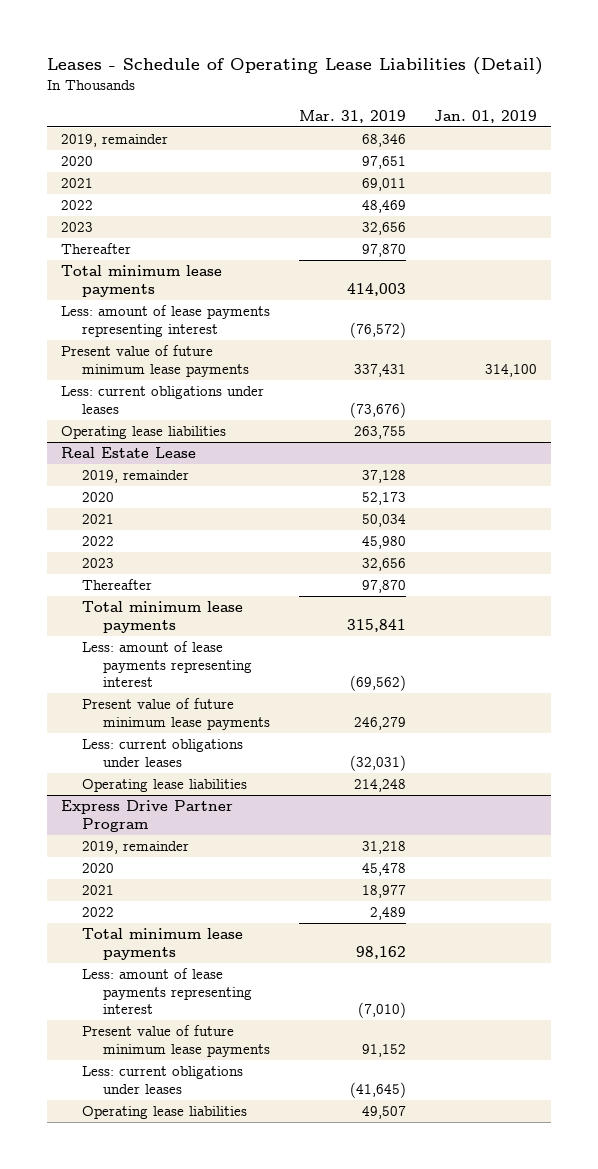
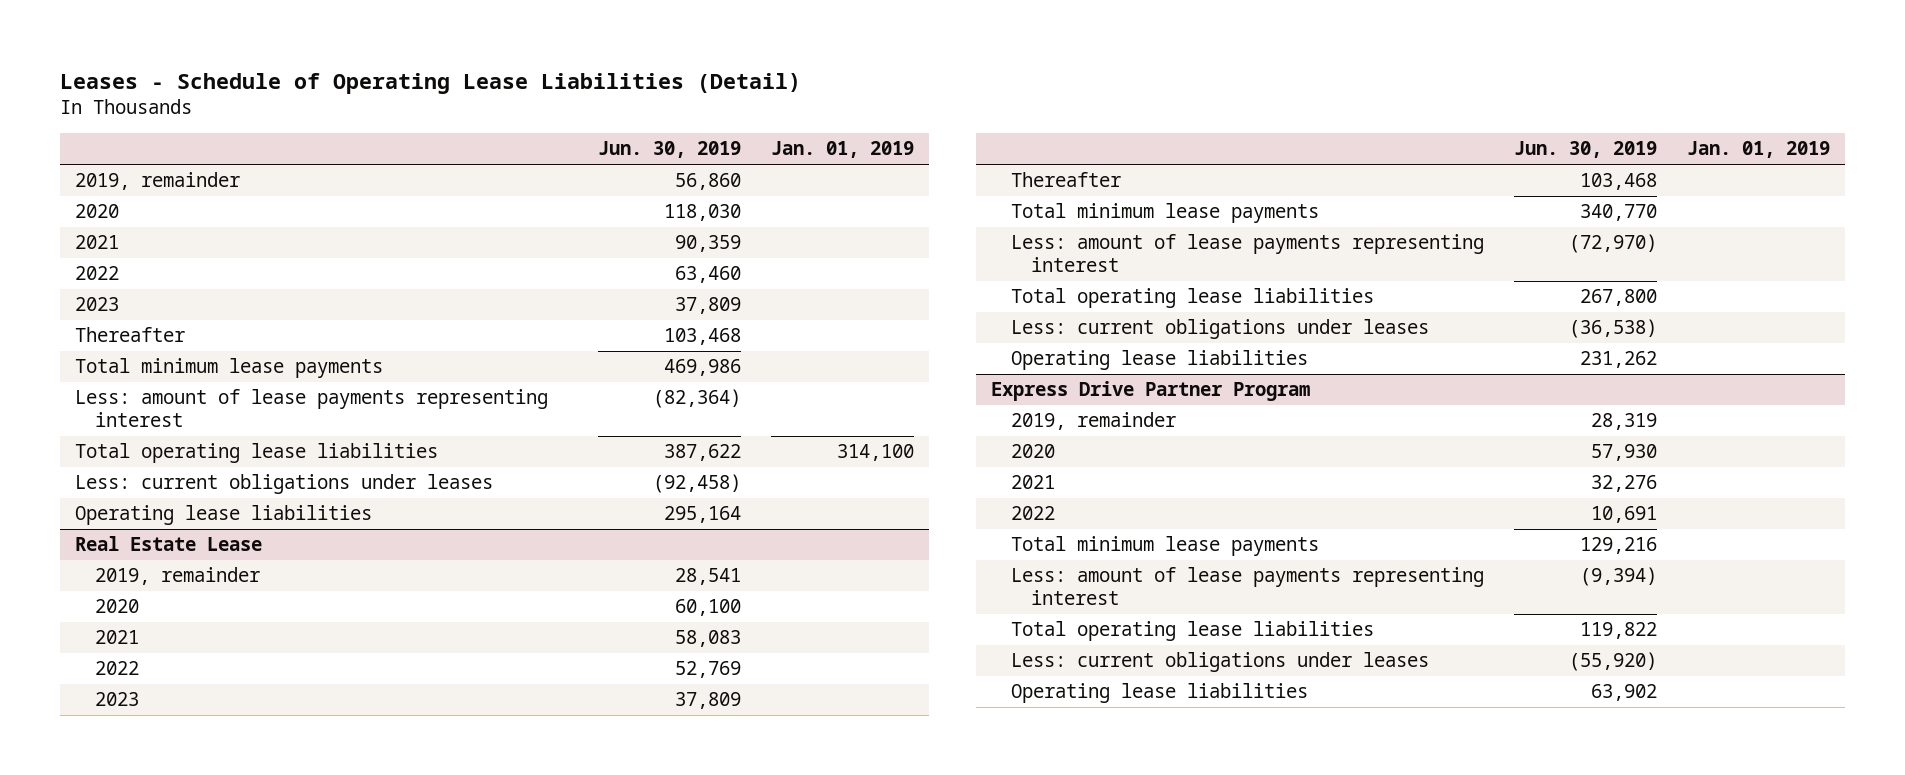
[298,109,406,123] Mar. 31, 2019 -> none
none -> [597,141,741,159] Jun. 30, 2019
[61,345,250,377] Present value of future minimum lease payments -> [74,443,438,464] Total operating lease liabilities
[82,698,271,730] Present value of future minimum lease payments -> [1011,288,1375,309] Total operating lease liabilities
[82,1025,271,1057] Present value of future minimum lease payments -> [1011,621,1375,642] Total operating lease liabilities

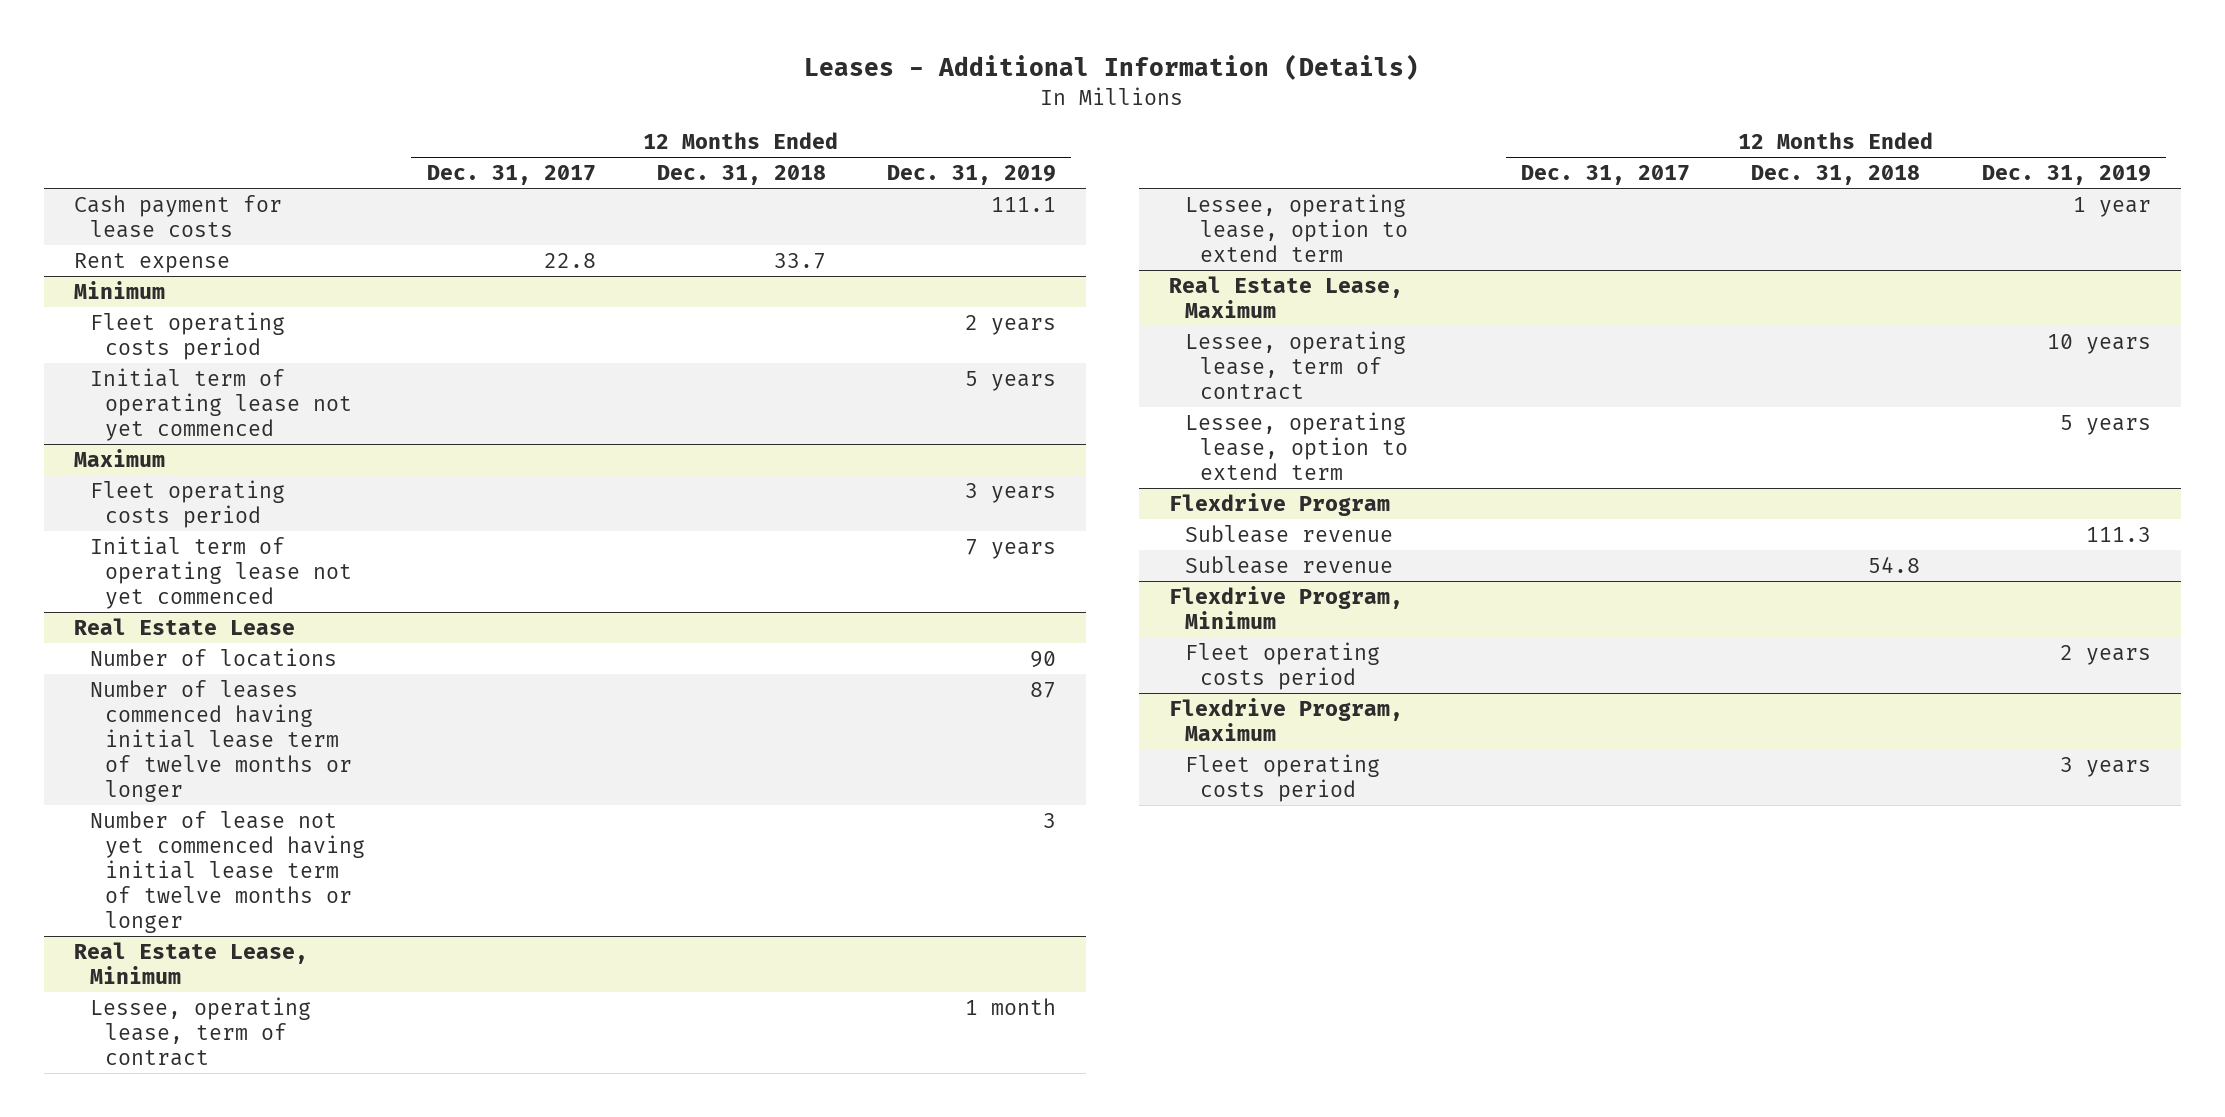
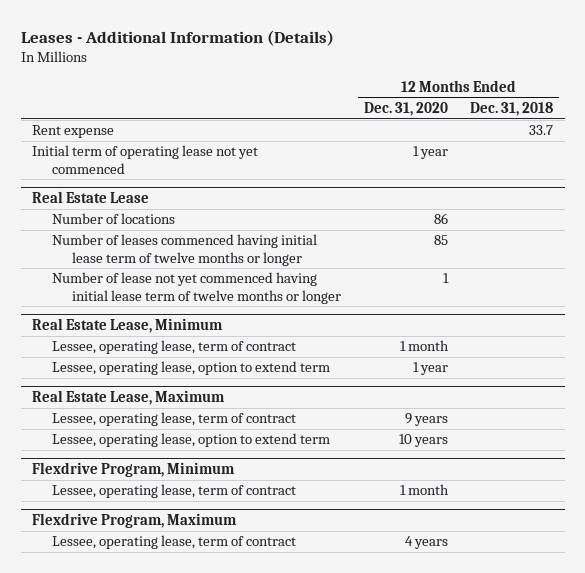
[426,164,596,185] Dec. 31, 2017 -> none
[886,164,1056,185] Dec. 31, 2019 -> none
none -> [363,101,448,116] Dec. 31, 2020
[74,194,283,238] Cash payment for lease costs -> none
[74,280,166,299] Minimum -> none
[89,311,285,360] Fleet operating costs period -> none
[89,367,353,441] Initial term of operating lease not yet commenced -> none
[74,448,166,467] Maximum -> none
[89,479,285,528] Fleet operating costs period -> none
[89,535,353,609] Initial term of operating lease not yet commenced -> none
none -> [31,145,258,174] Initial term of operating lease not yet commenced
[1169,492,1391,516] Flexdrive Program -> none
[1184,524,1393,543] Sublease revenue -> none
[1184,555,1393,574] Sublease revenue -> none
[1184,641,1380,690] Fleet operating costs period -> none
none -> [52,484,297,499] Lessee, operating lease, term of contract
[1184,753,1380,802] Fleet operating costs period -> none
none -> [52,535,297,550] Lessee, operating lease, term of contract

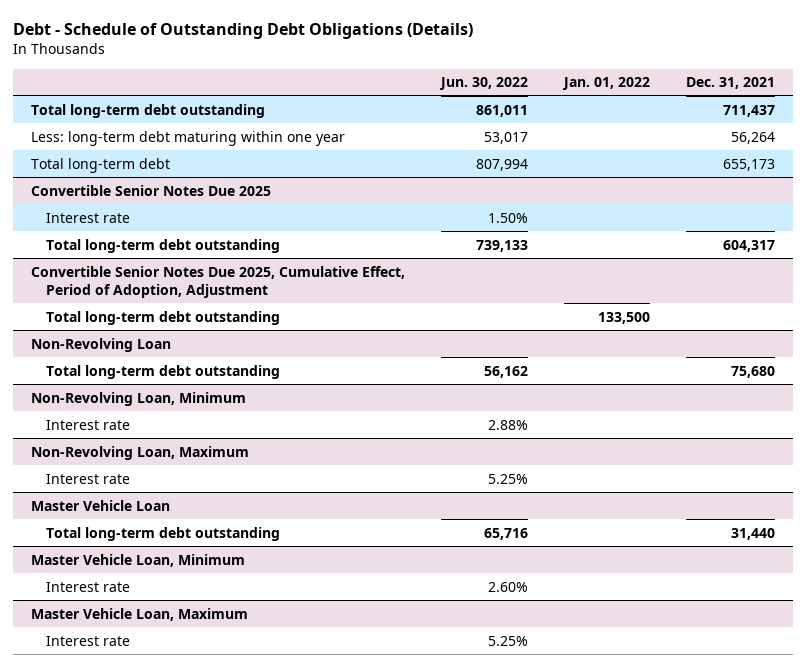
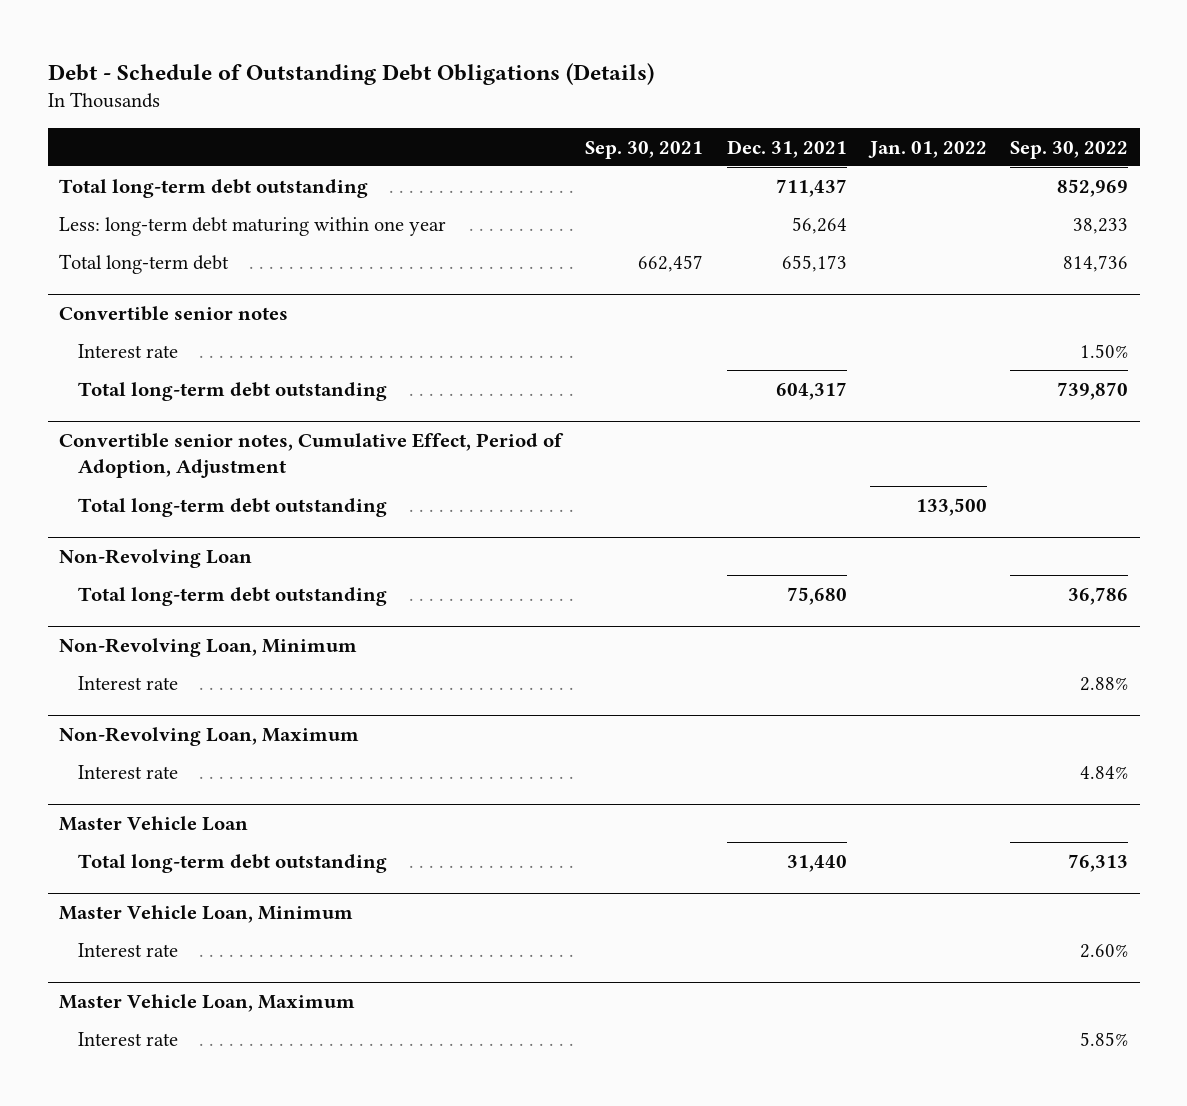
[439,77,529,91] Jun. 30, 2022 -> none
none -> [585,140,704,159] Sep. 30, 2021
none -> [1009,140,1128,159] Sep. 30, 2022
[31,184,272,196] Convertible Senior Notes Due 2025 -> [59,305,289,321] Convertible senior notes
[31,265,406,298] Convertible Senior Notes Due 2025, Cumulative Effect, Period of Adoption, Adjustment -> [59,432,565,479] Convertible senior notes, Cumulative Effect, Period of Adoption, Adjustment

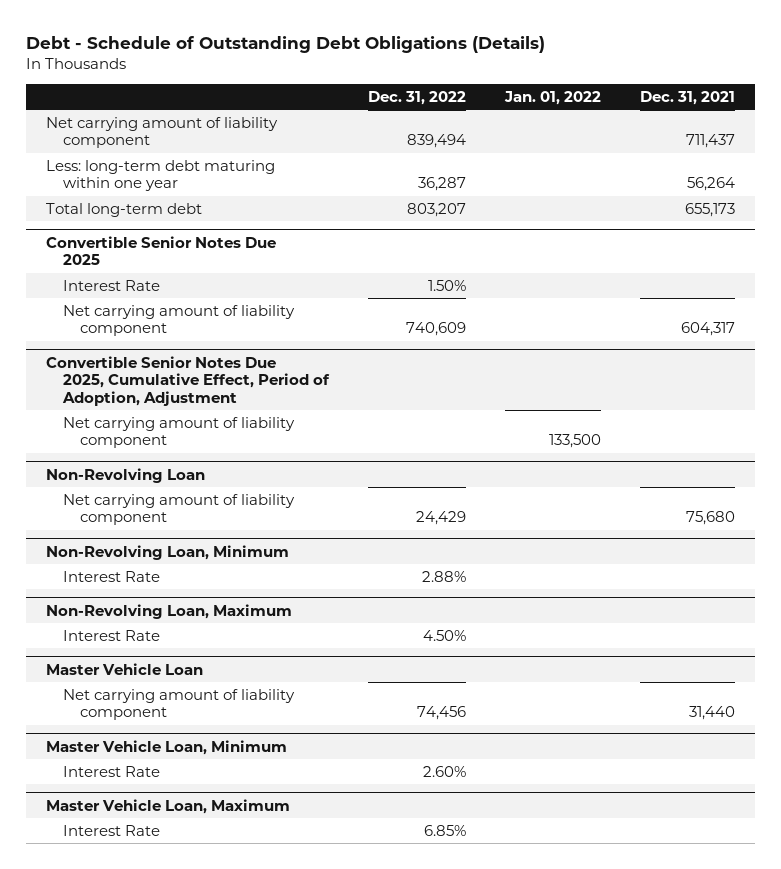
[585,140,704,159] Sep. 30, 2021 -> none
[1009,140,1128,159] Sep. 30, 2022 -> none
none -> [368,90,467,105] Dec. 31, 2022
[59,178,369,198] Total long-term debt outstanding -> [46,116,279,149] Net carrying amount of liability component
[59,305,289,321] Convertible senior notes -> [46,235,277,266] Convertible Senior Notes Due 2025
[77,343,178,358] Interest rate -> [62,279,160,291] Interest Rate
[77,381,387,401] Total long-term debt outstanding -> [62,304,295,337] Net carrying amount of liability component
[59,432,565,479] Convertible senior notes, Cumulative Effect, Period of Adoption, Adjustment -> [46,355,330,406] Convertible Senior Notes Due 2025, Cumulative Effect, Period of Adoption, Adjustment
[77,497,387,517] Total long-term debt outstanding -> [62,416,295,449] Net carrying amount of liability component
[77,586,387,606] Total long-term debt outstanding -> [62,493,295,526] Net carrying amount of liability component
[77,675,178,690] Interest rate -> [62,570,160,582] Interest Rate
[77,764,178,779] Interest rate -> [62,629,160,641] Interest Rate
[77,853,387,873] Total long-term debt outstanding -> [62,688,295,721] Net carrying amount of liability component
[77,942,178,957] Interest rate -> [62,765,160,777] Interest Rate
[77,1031,178,1046] Interest rate -> [62,824,160,836] Interest Rate

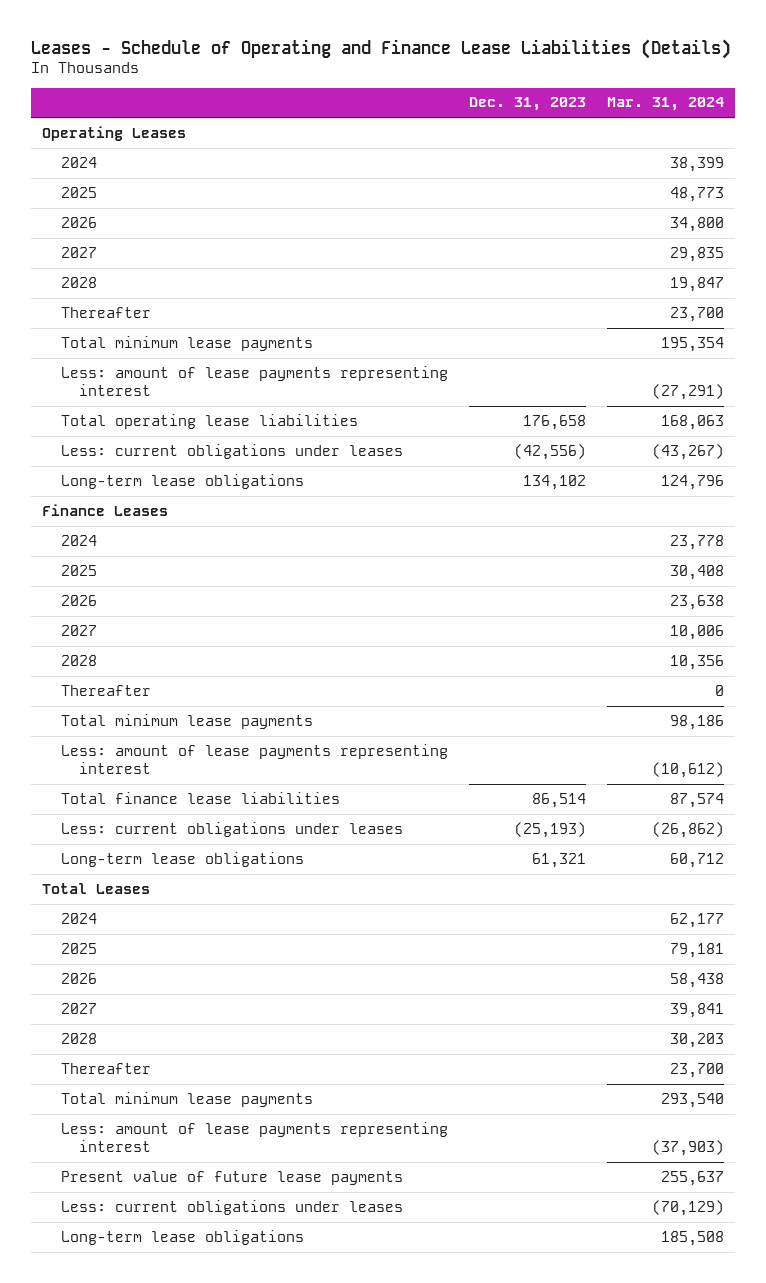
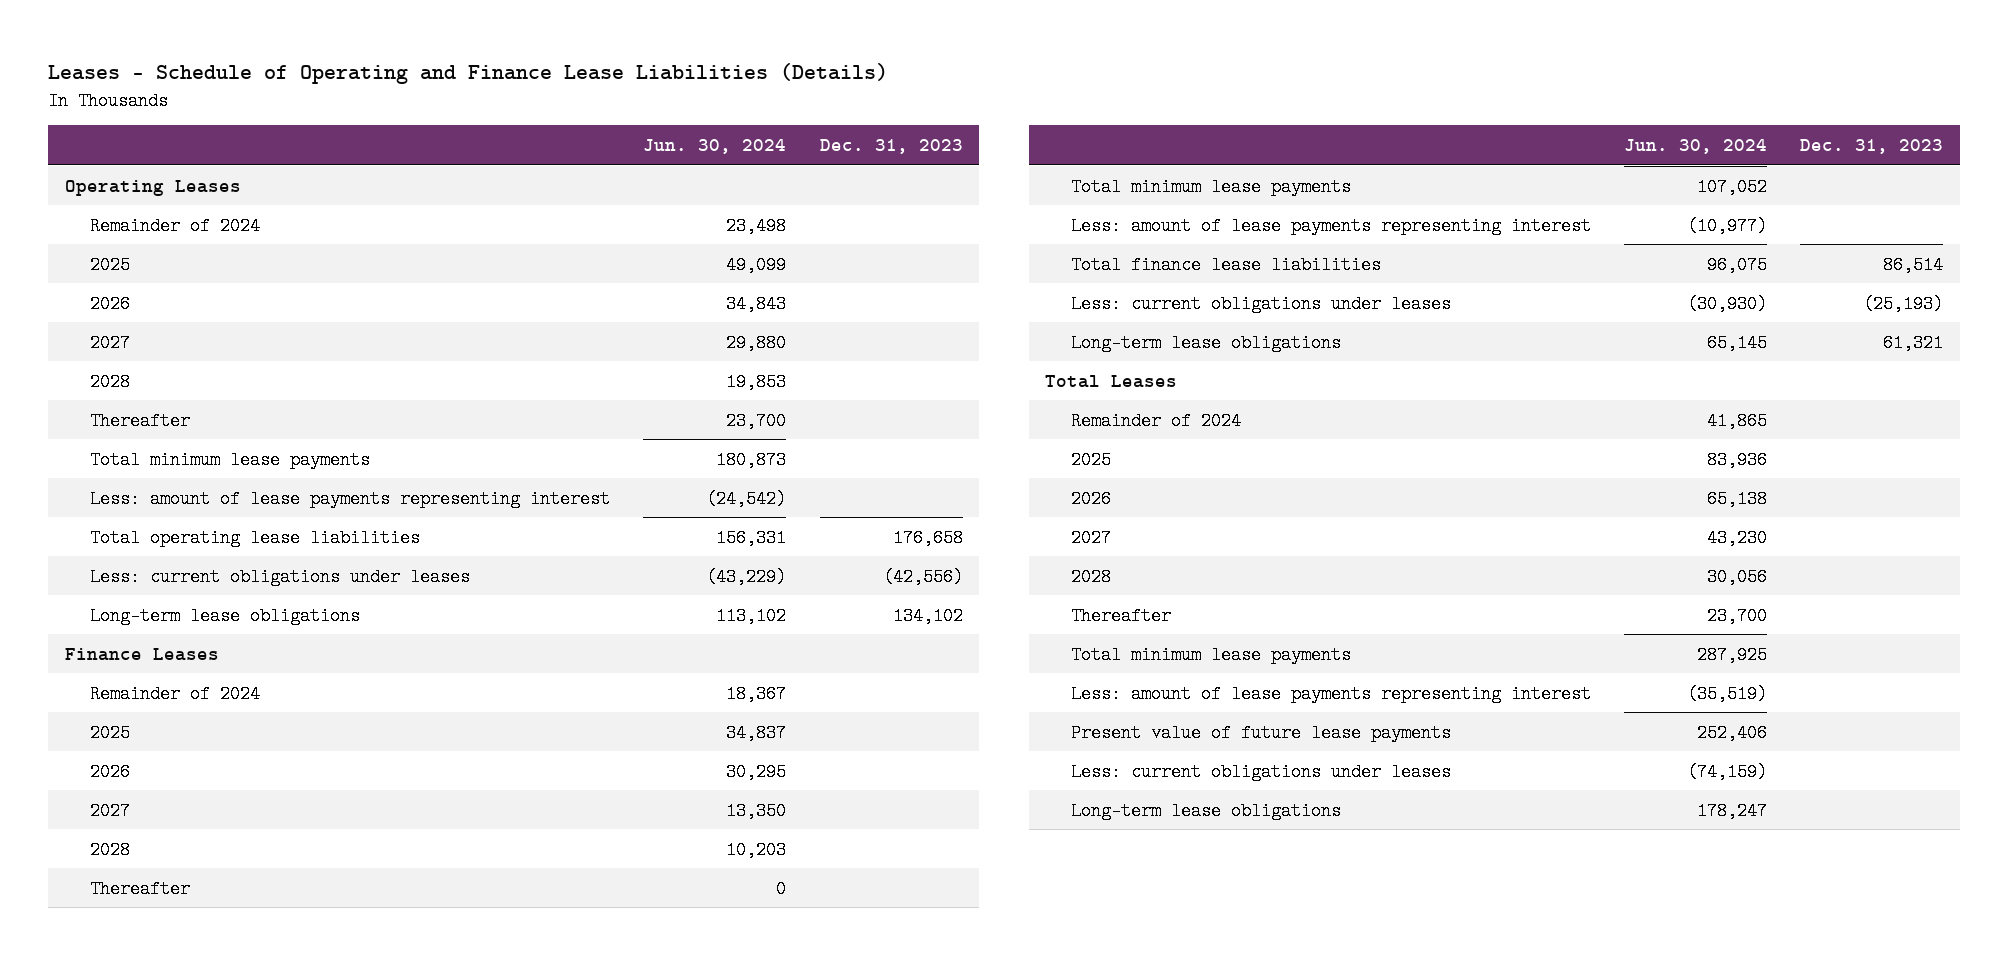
[606,97,724,112] Mar. 31, 2024 -> none
none -> [643,138,787,154] Jun. 30, 2024
[60,156,97,168] 2024 -> [90,216,261,235] Remainder of 2024
[60,534,97,546] 2024 -> [90,684,261,703] Remainder of 2024
[60,912,97,924] 2024 -> [1070,411,1241,430] Remainder of 2024

